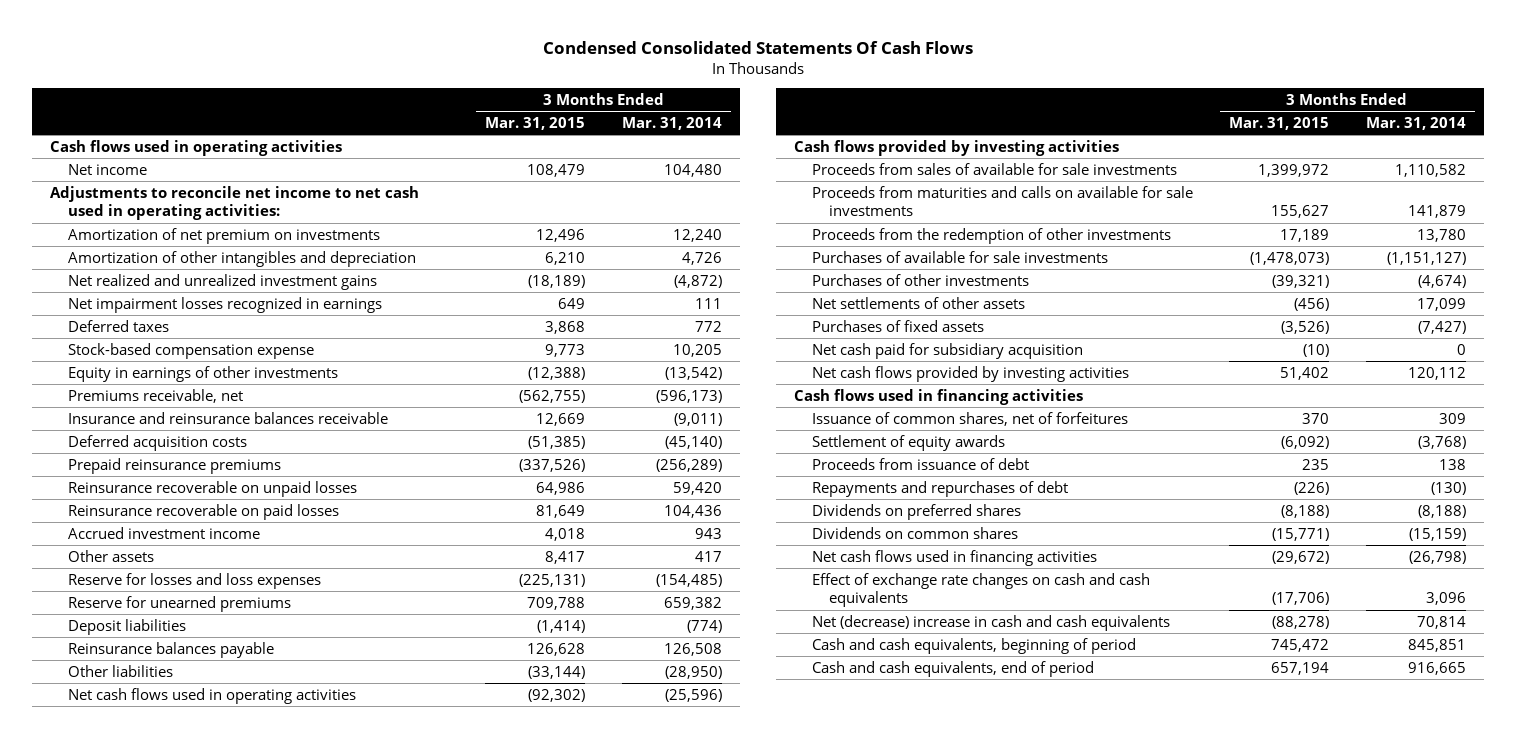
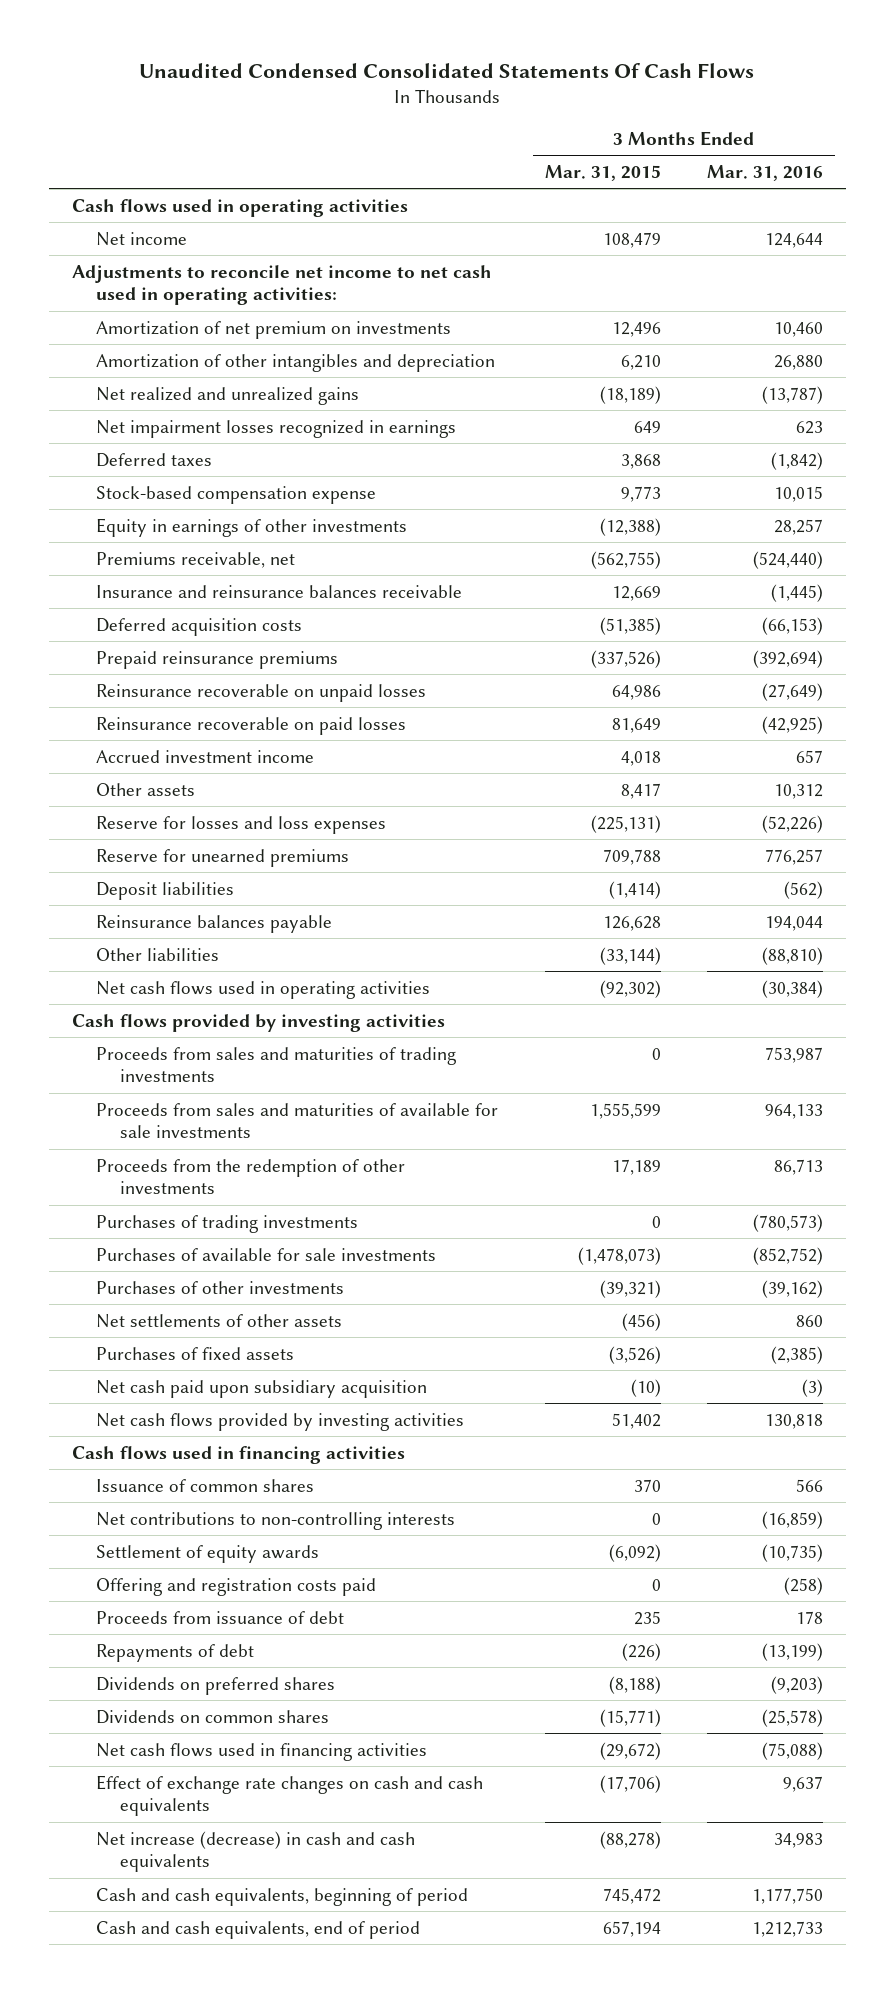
[542,41,973,55] Condensed Consolidated Statements Of Cash Flows -> [139,62,755,78] Unaudited Condensed Consolidated Statements Of Cash Flows
[621,116,722,130] Mar. 31, 2014 -> none
none -> [706,164,823,181] Mar. 31, 2016
[67,273,377,290] Net realized and unrealized investment gains -> [96,386,360,405] Net realized and unrealized gains
[811,185,1193,217] Proceeds from maturities and calls on available for sale investments -> none
none -> [96,1046,457,1083] Proceeds from sales and maturities of trading investments
[811,162,1177,175] Proceeds from sales of available for sale investments -> [96,1102,499,1139] Proceeds from sales and maturities of available for sale investments
[1258,163,1330,177] 1,399,972 -> [589,1102,661,1119] 1,555,599
none -> [96,1214,359,1233] Purchases of trading investments
[811,342,1083,359] Net cash paid for subsidiary acquisition -> [96,1379,428,1398] Net cash paid upon subsidiary acquisition
[811,411,1128,426] Issuance of common shares, net of forfeitures -> [96,1478,315,1492] Issuance of common shares
none -> [96,1511,456,1530] Net contributions to non-controlling interests
none -> [96,1577,377,1596] Offering and registration costs paid
[811,480,1068,497] Repayments and repurchases of debt -> [96,1643,255,1662] Repayments of debt
[811,614,1170,631] Net (decrease) increase in cash and cash equivalents -> [96,1830,416,1873] Net increase (decrease) in cash and cash equivalents

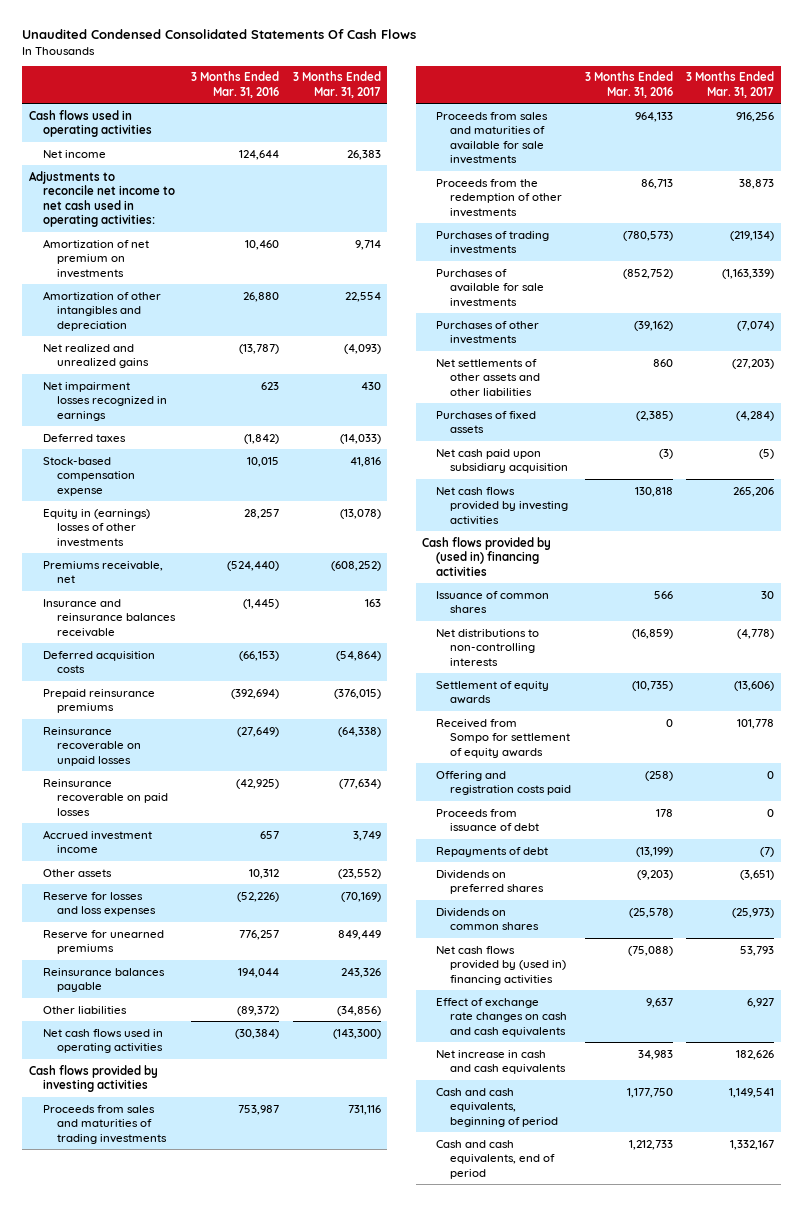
[544,164,661,181] Mar. 31, 2015 -> none
none -> [292,71,381,98] 3 Months Ended Mar. 31, 2017
[96,517,408,537] Equity in earnings of other investments -> [42,508,150,547] Equity in (earnings) losses of other investments
[96,881,235,900] Deposit liabilities -> none
[761,946,823,965] (88,810) -> [237,1005,280,1016] (89,372)
[96,1313,343,1328] Net settlements of other assets -> [436,358,541,396] Net settlements of other assets and other liabilities
[72,1445,406,1464] Cash flows used in financing activities -> [422,536,552,576] Cash flows provided by (used in) financing activities
[96,1511,456,1530] Net contributions to non-controlling interests -> [436,628,540,666] Net distributions to non-controlling interests
none -> [436,718,571,758] Received from Sompo for settlement of equity awards
[96,1742,428,1761] Net cash flows used in financing activities -> [436,945,567,985] Net cash flows provided by (used in) financing activities
[96,1830,416,1873] Net increase (decrease) in cash and cash equivalents -> [436,1049,567,1075] Net increase in cash and cash equivalents

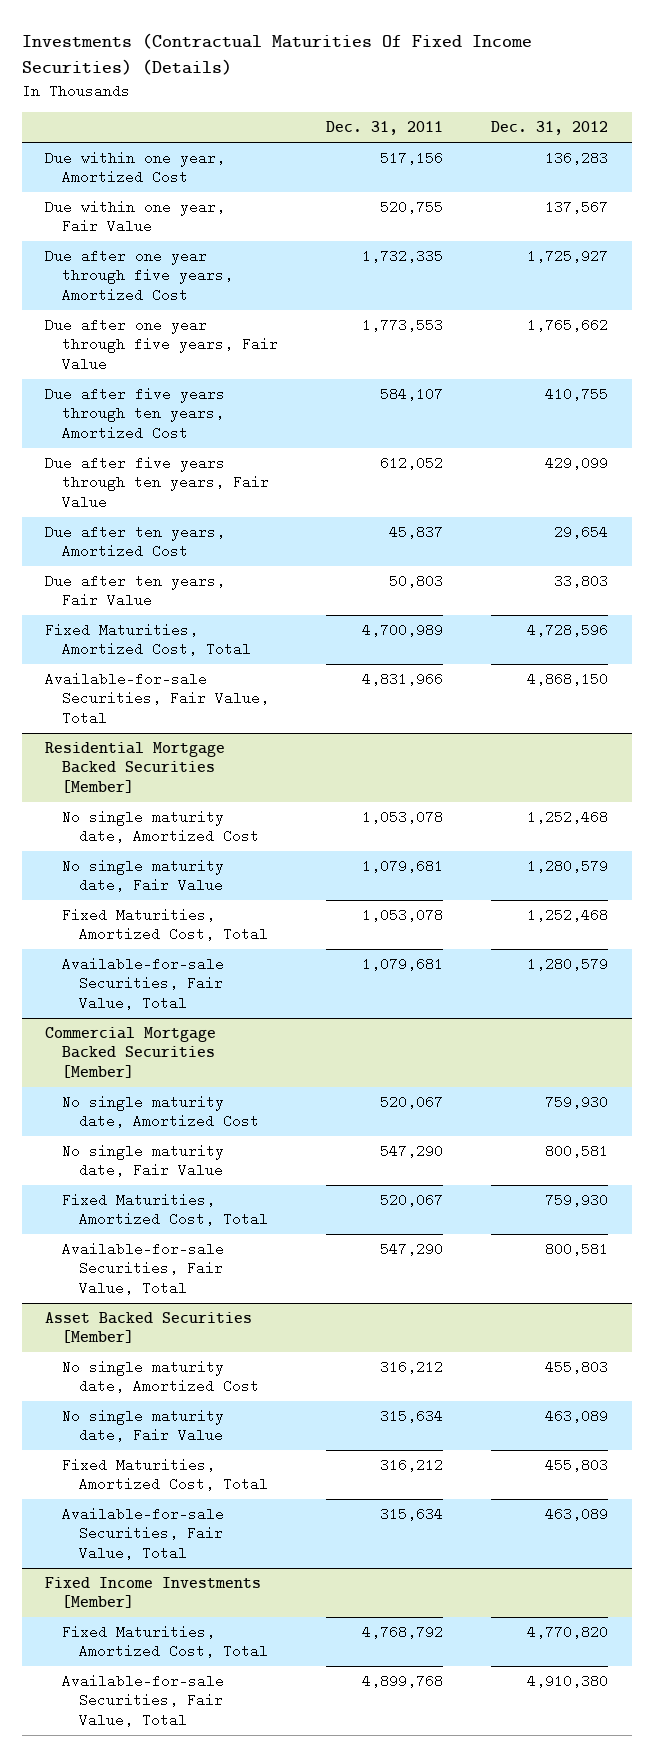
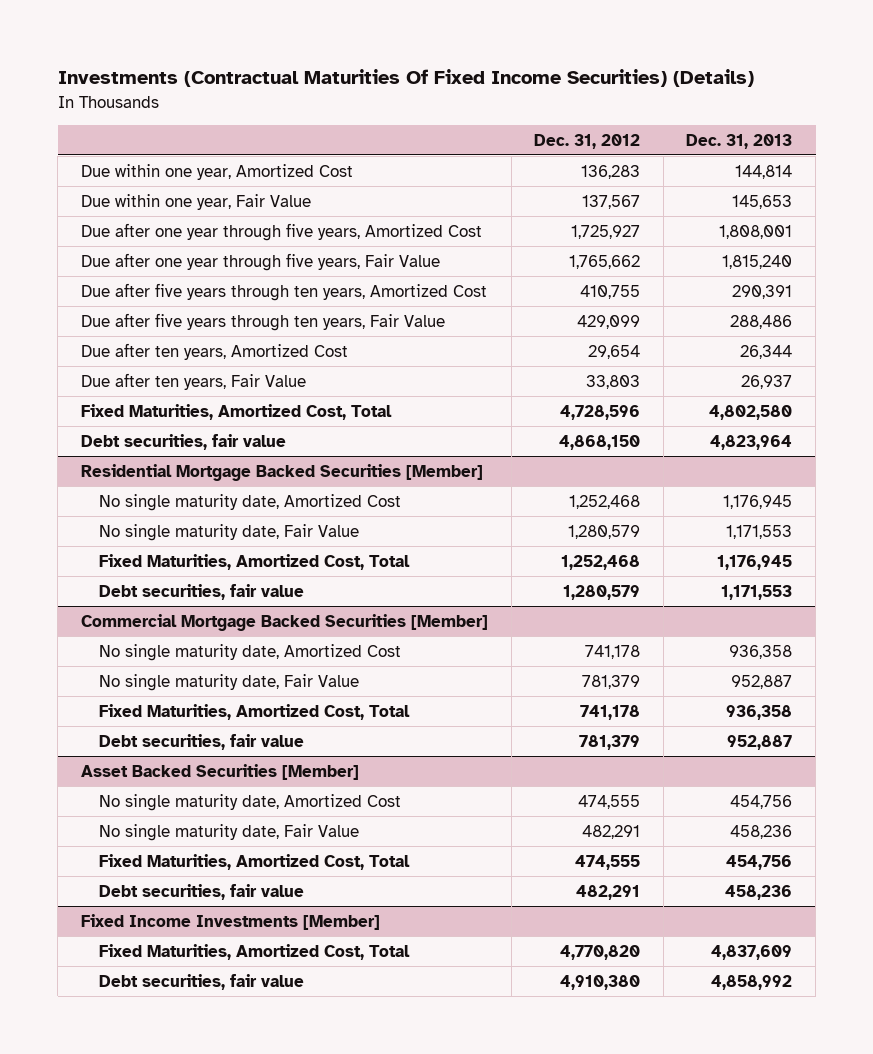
[326,121,444,136] Dec. 31, 2011 -> none
none -> [686,133,793,149] Dec. 31, 2013
[45,672,270,725] Available-for-sale Securities, Fair Value, Total -> [80,433,286,450] Debt securities, fair value
[62,957,225,1010] Available-for-sale Securities, Fair Value, Total -> [98,583,304,600] Debt securities, fair value
[544,1095,608,1110] 759,930 -> [585,644,641,659] 741,178
[544,1144,608,1159] 800,581 -> [582,674,641,689] 781,379
[544,1193,608,1208] 759,930 -> [580,704,641,720] 741,178
[62,1242,225,1295] Available-for-sale Securities, Fair Value, Total -> [98,733,304,750] Debt securities, fair value
[544,1242,608,1257] 800,581 -> [579,734,641,750] 781,379
[544,1360,608,1375] 455,803 -> [578,794,641,809] 474,555
[544,1409,608,1424] 463,089 -> [582,824,641,839] 482,291
[544,1458,608,1473] 455,803 -> [575,854,641,870] 474,555
[62,1507,225,1560] Available-for-sale Securities, Fair Value, Total -> [98,883,304,900] Debt securities, fair value
[544,1507,608,1522] 463,089 -> [576,884,641,900] 482,291
[62,1674,225,1727] Available-for-sale Securities, Fair Value, Total -> [98,973,304,990] Debt securities, fair value

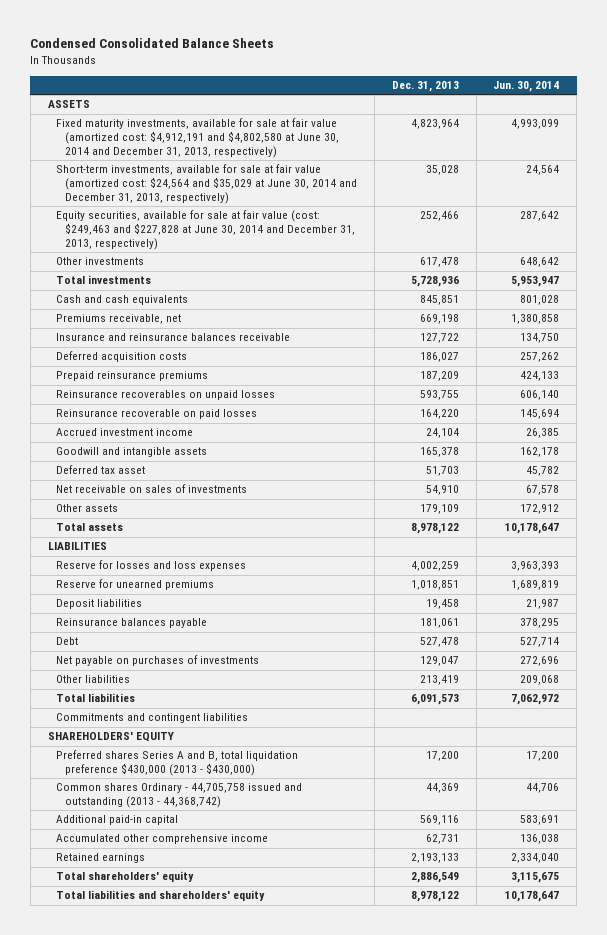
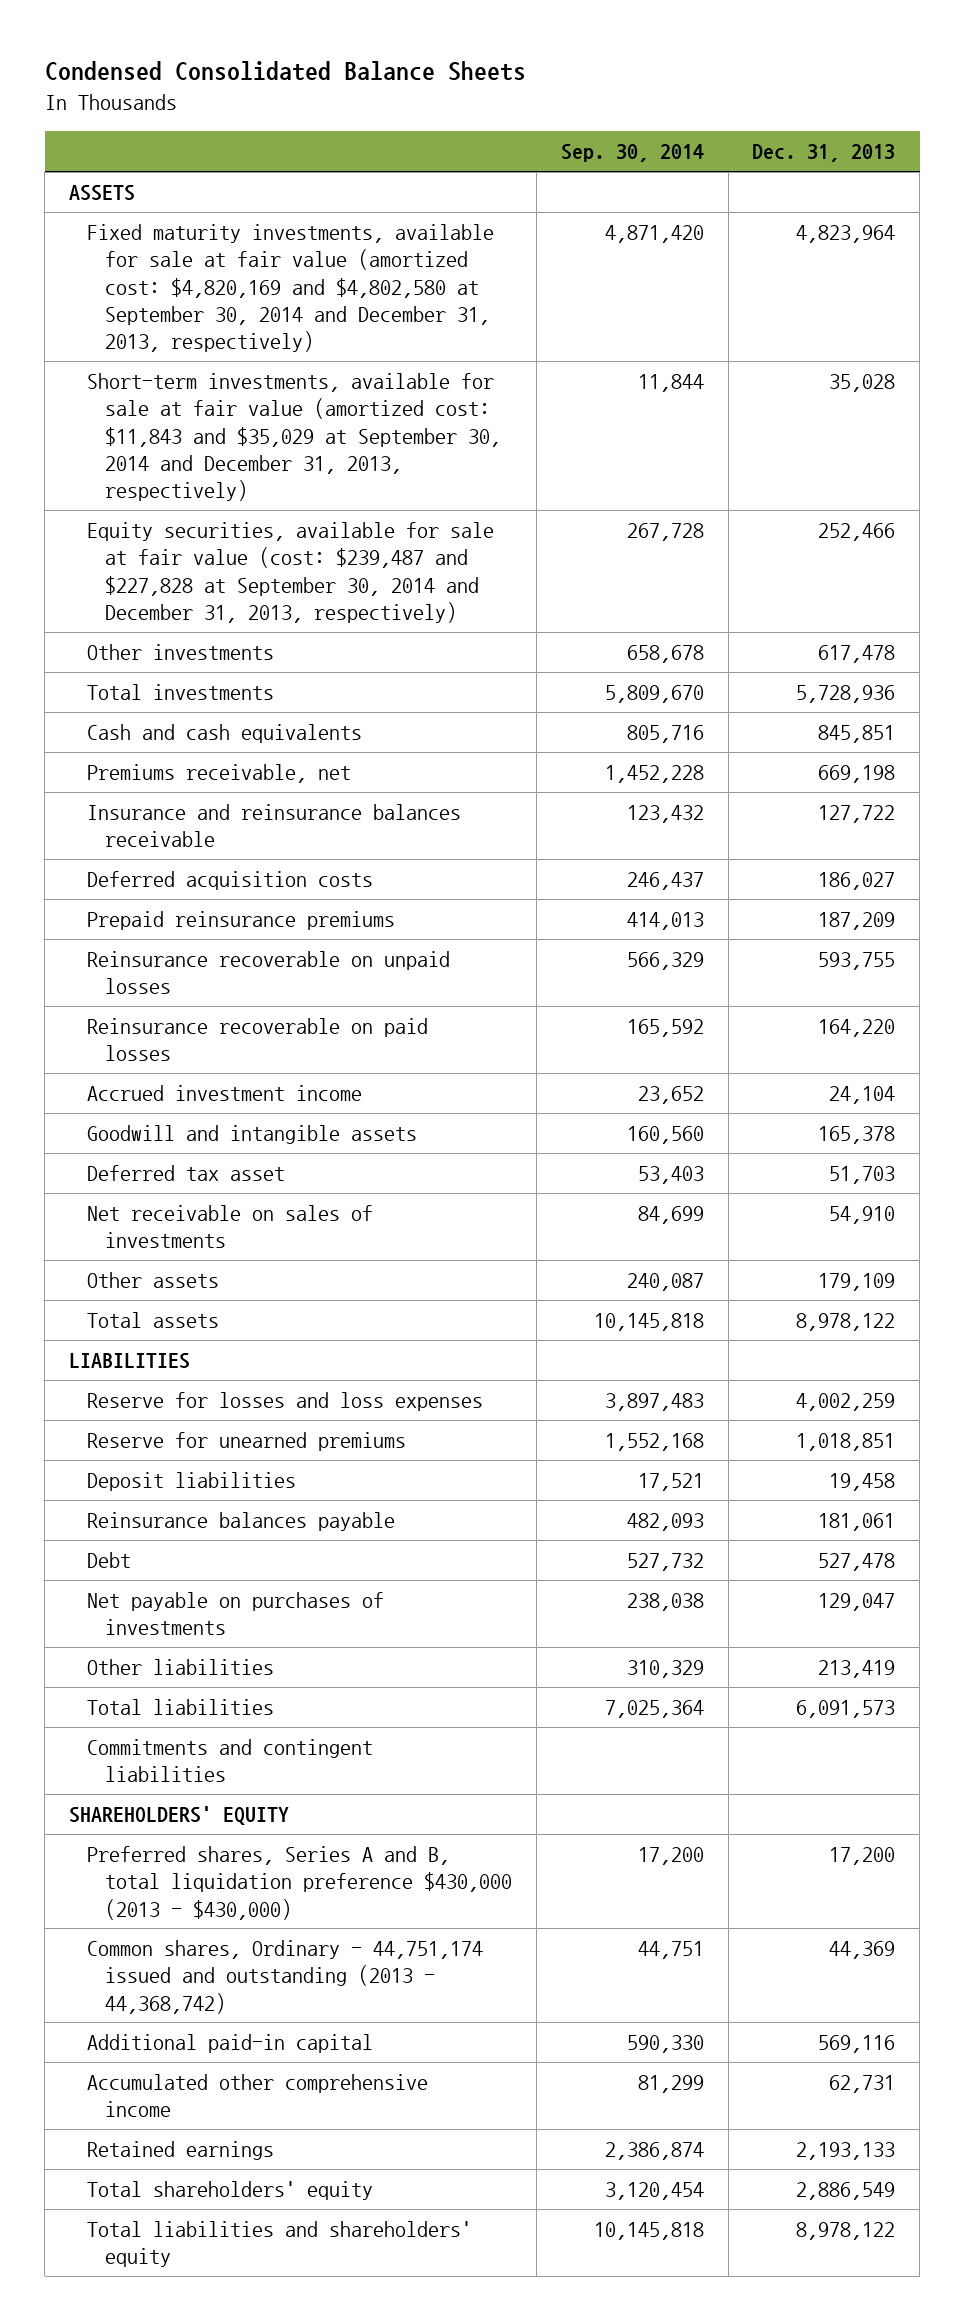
[493,80,560,92] Jun. 30, 2014 -> none
none -> [560,144,704,163] Sep. 30, 2014
[56,118,340,158] Fixed maturity investments, available for sale at fair value (amortized cost: $4,912,191 and $4,802,580 at June 30, 2014 and December 31, 2013, respectively) -> [86,224,494,352] Fixed maturity investments, available for sale at fair value (amortized cost: $4,820,169 and $4,802,580 at September 30, 2014 and December 31, 2013, respectively)
[56,164,358,204] Short-term investments, available for sale at fair value (amortized cost: $24,564 and $35,029 at June 30, 2014 and December 31, 2013, respectively) -> [86,373,502,501] Short-term investments, available for sale at fair value (amortized cost: $11,843 and $35,029 at September 30, 2014 and December 31, 2013, respectively)
[56,210,356,250] Equity securities, available for sale at fair value (cost: $249,463 and $227,828 at June 30, 2014 and December 31, 2013, respectively) -> [86,522,494,623] Equity securities, available for sale at fair value (cost: $239,487 and $227,828 at September 30, 2014 and December 31, 2013, respectively)
[56,390,276,401] Reinsurance recoverables on unpaid losses -> [86,951,450,995] Reinsurance recoverable on unpaid losses
[56,750,299,776] Preferred shares Series A and B, total liquidation preference $430,000 (2013 - $430,000) -> [86,1846,513,1920] Preferred shares, Series A and B, total liquidation preference $430,000 (2013 - $430,000)
[56,783,303,808] Common shares Ordinary - 44,705,758 issued and outstanding (2013 - 44,368,742) -> [86,1940,483,2014] Common shares, Ordinary - 44,751,174 issued and outstanding (2013 - 44,368,742)

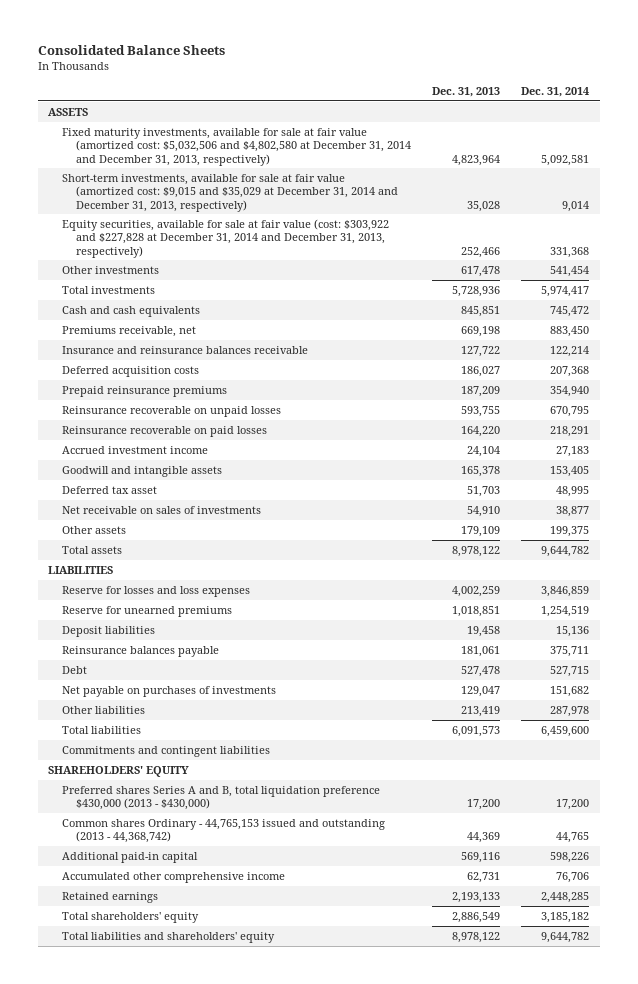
[44,61,526,82] Condensed Consolidated Balance Sheets -> [37,44,225,55] Consolidated Balance Sheets
[560,144,704,163] Sep. 30, 2014 -> none
none -> [521,86,590,97] Dec. 31, 2014
[86,224,494,352] Fixed maturity investments, available for sale at fair value (amortized cost: $4,820,169 and $4,802,580 at September 30, 2014 and December 31, 2013, respectively) -> [62,127,411,166] Fixed maturity investments, available for sale at fair value (amortized cost: $5,032,506 and $4,802,580 at December 31, 2014 and December 31, 2013, respectively)
[86,373,502,501] Short-term investments, available for sale at fair value (amortized cost: $11,843 and $35,029 at September 30, 2014 and December 31, 2013, respectively) -> [62,173,398,212] Short-term investments, available for sale at fair value (amortized cost: $9,015 and $35,029 at December 31, 2014 and December 31, 2013, respectively)
[86,522,494,623] Equity securities, available for sale at fair value (cost: $239,487 and $227,828 at September 30, 2014 and December 31, 2013, respectively) -> [62,218,390,258] Equity securities, available for sale at fair value (cost: $303,922 and $227,828 at December 31, 2014 and December 31, 2013, respectively)
[86,1846,513,1920] Preferred shares, Series A and B, total liquidation preference $430,000 (2013 - $430,000) -> [62,785,381,811] Preferred shares Series A and B, total liquidation preference $430,000 (2013 - $430,000)
[86,1940,483,2014] Common shares, Ordinary - 44,751,174 issued and outstanding (2013 - 44,368,742) -> [62,818,386,844] Common shares Ordinary - 44,765,153 issued and outstanding (2013 - 44,368,742)

